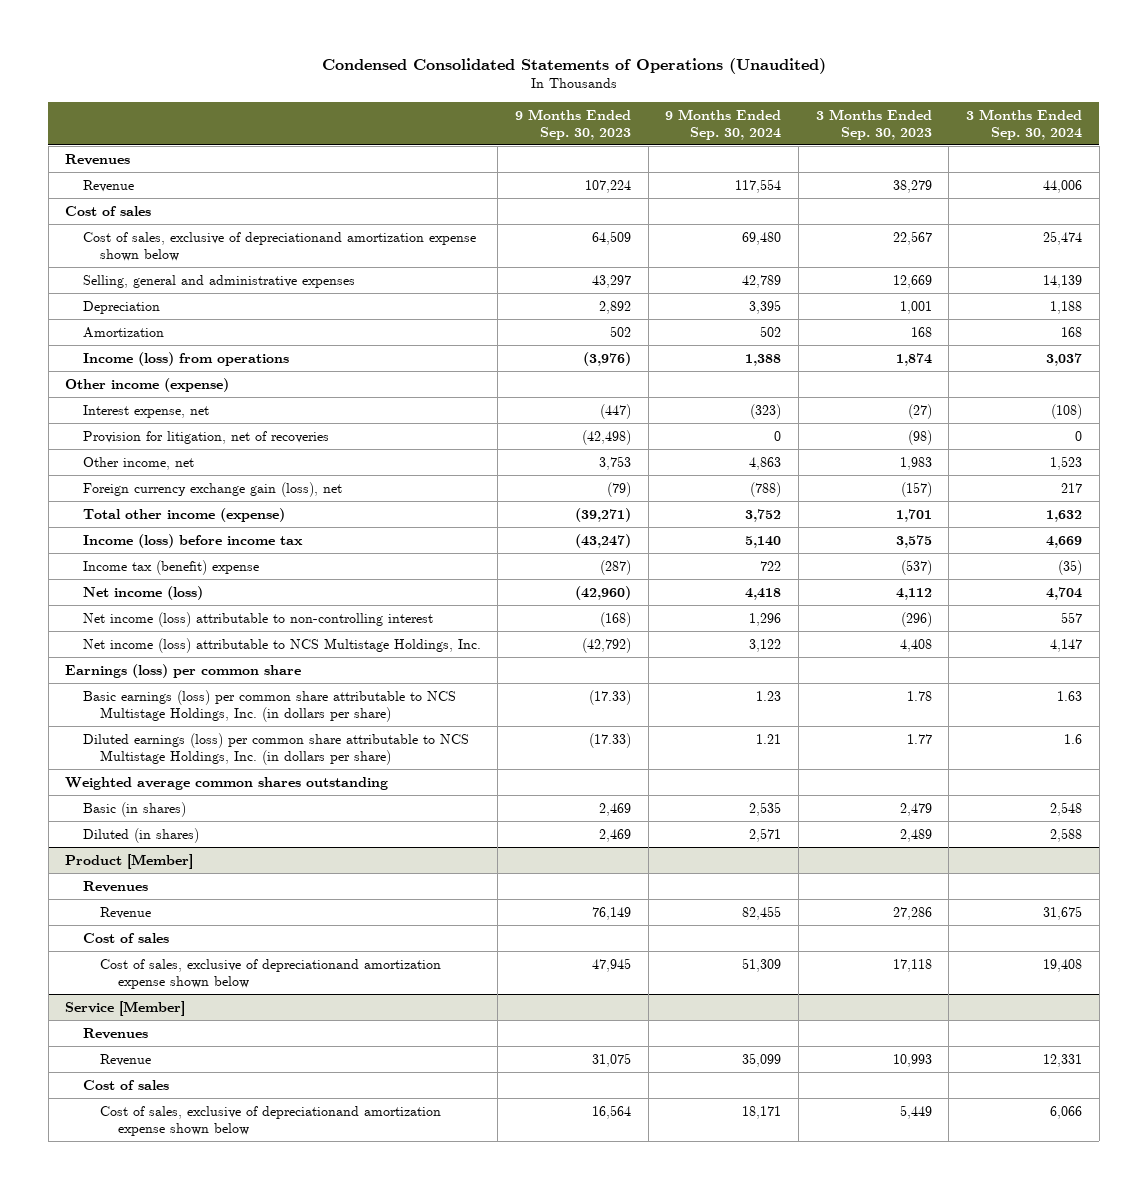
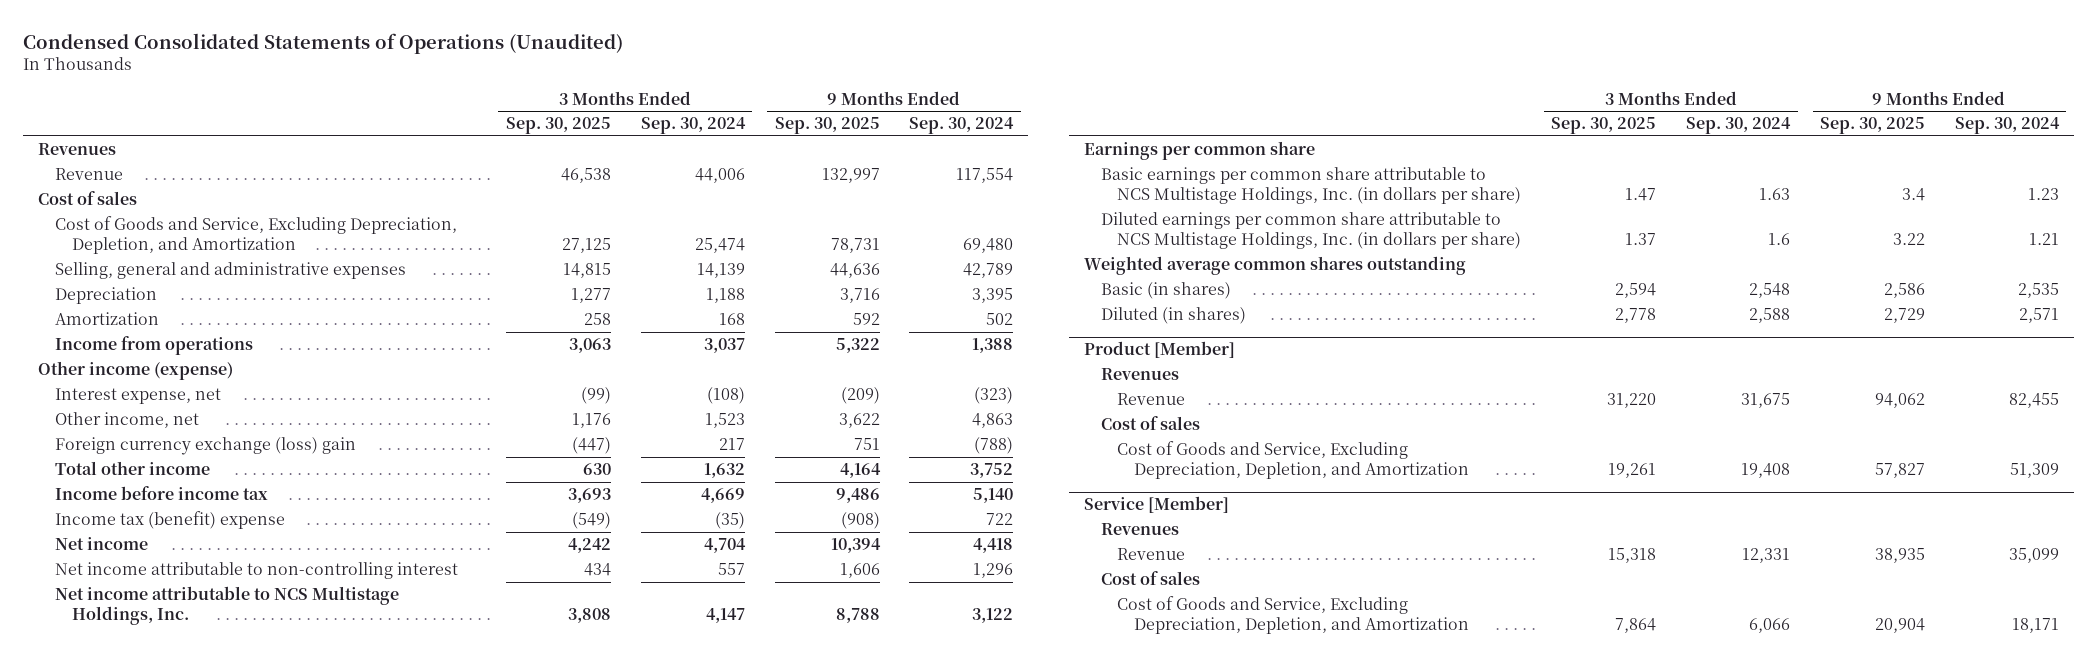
[515,108,632,140] 9 Months Ended Sep. 30, 2023 -> none
[815,108,932,140] 3 Months Ended Sep. 30, 2023 -> none
none -> [505,117,611,135] Sep. 30, 2025
none -> [774,117,880,135] Sep. 30, 2025
[82,231,476,261] Cost of sales, exclusive of depreciationand amortization expense shown below -> [55,216,458,255] Cost of Goods and Service, Excluding Depreciation, Depletion, and Amortization
[82,351,289,366] Income (loss) from operations -> [55,336,254,356] Income from operations
[82,430,329,444] Provision for litigation, net of recoveries -> none
[82,481,342,497] Foreign currency exchange gain (loss), net -> [55,437,357,456] Foreign currency exchange (loss) gain
[82,507,285,522] Total other income (expense) -> [55,461,211,476] Total other income
[82,533,303,548] Income (loss) before income tax -> [55,486,269,501] Income before income tax
[82,585,203,600] Net income (loss) -> [55,537,149,551] Net income
[82,611,433,627] Net income (loss) attributable to non-controlling interest -> [55,562,459,580] Net income attributable to non-controlling interest
[82,637,481,653] Net income (loss) attributable to NCS Multistage Holdings, Inc. -> [55,586,400,626] Net income attributable to NCS Multistage Holdings, Inc.
[65,663,302,678] Earnings (loss) per common share -> [1083,141,1315,161] Earnings per common share
[82,689,456,722] Basic earnings (loss) per common share attributable to NCS Multistage Holdings, Inc. (in dollars per share) -> [1100,167,1522,205] Basic earnings per common share attributable to NCS Multistage Holdings, Inc. (in dollars per share)
[82,732,469,765] Diluted earnings (loss) per common share attributable to NCS Multistage Holdings, Inc. (in dollars per share) -> [1100,212,1522,250] Diluted earnings per common share attributable to NCS Multistage Holdings, Inc. (in dollars per share)
[100,958,442,989] Cost of sales, exclusive of depreciationand amortization expense shown below -> [1117,441,1470,480] Cost of Goods and Service, Excluding Depreciation, Depletion, and Amortization
[100,1105,442,1136] Cost of sales, exclusive of depreciationand amortization expense shown below -> [1117,596,1470,635] Cost of Goods and Service, Excluding Depreciation, Depletion, and Amortization

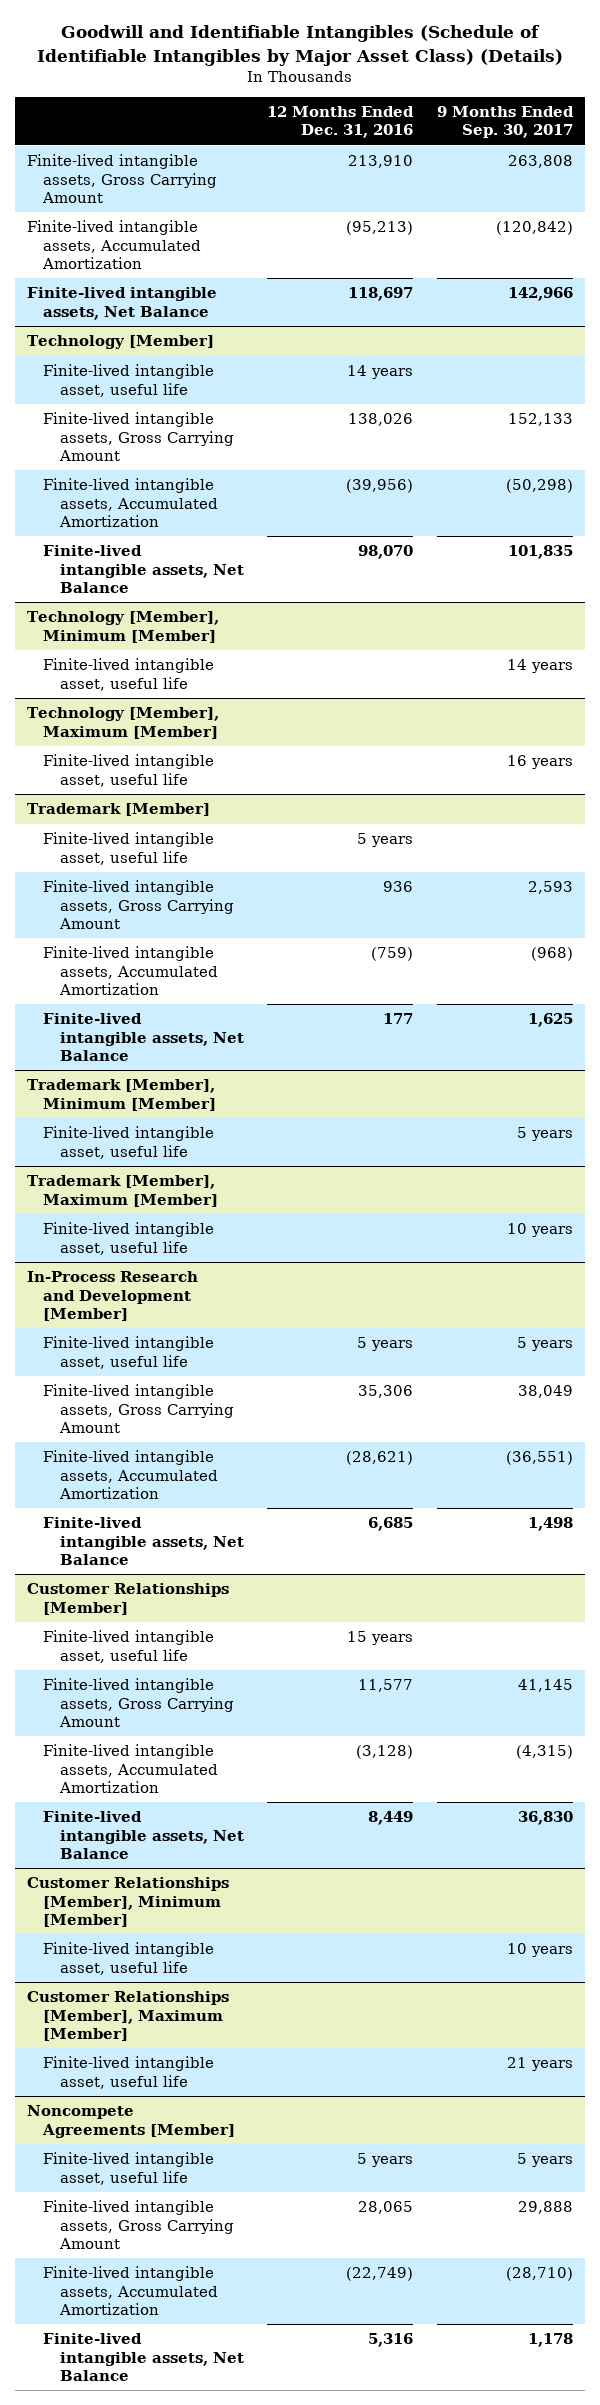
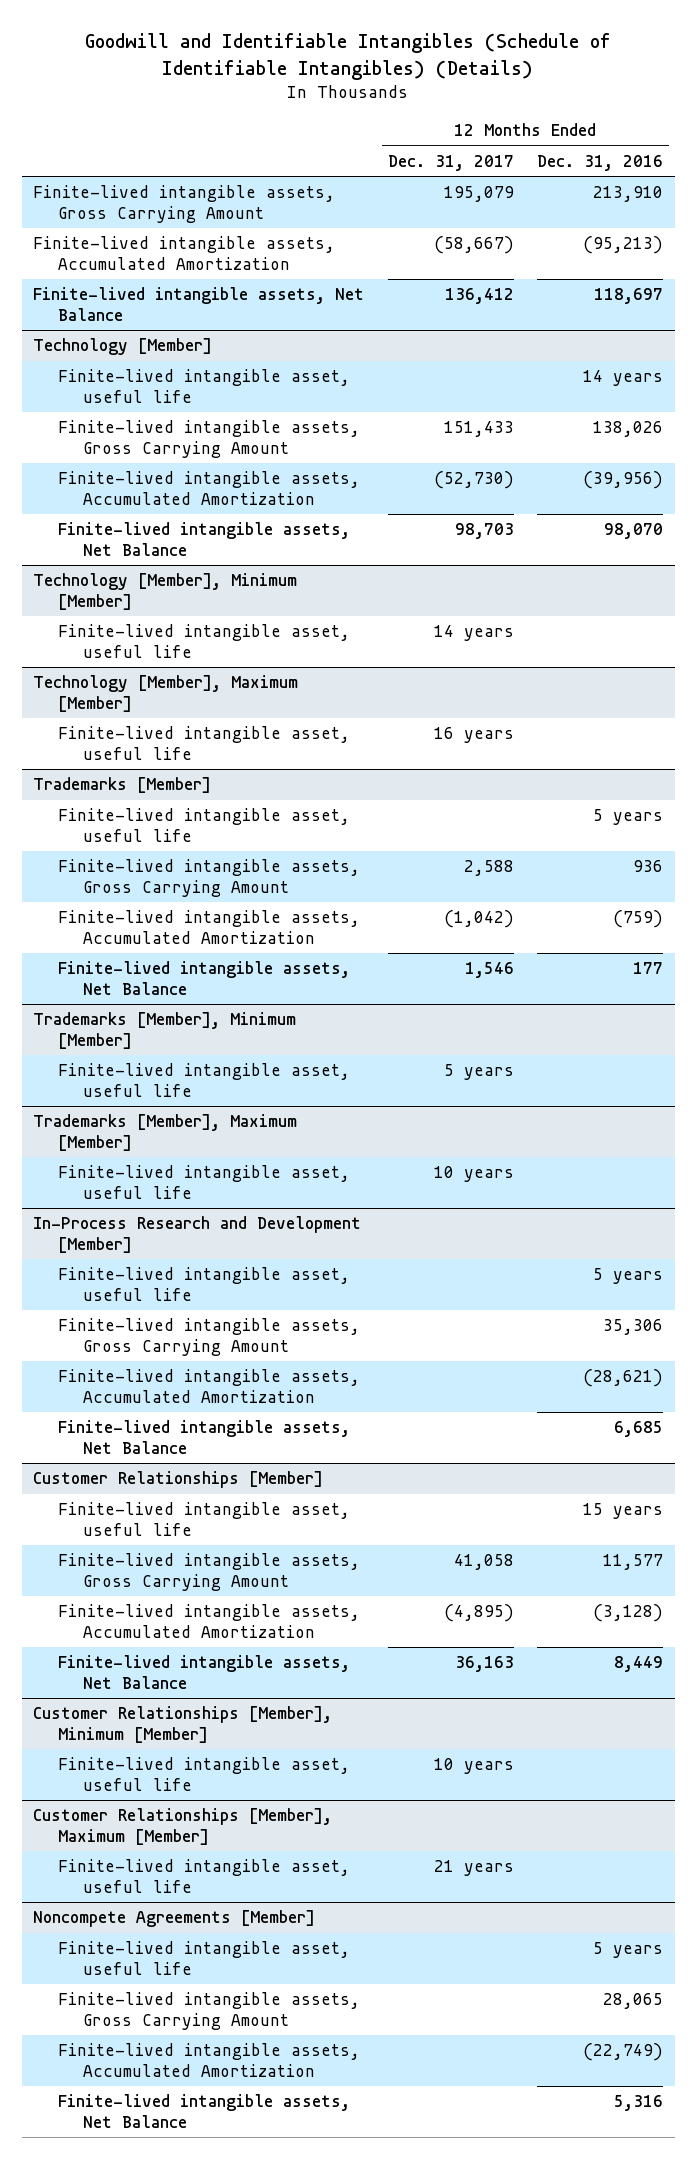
[36,25,563,66] Goodwill and Identifiable Intangibles (Schedule of Identifiable Intangibles by Major Asset Class) (Details) -> [85,33,612,80] Goodwill and Identifiable Intangibles (Schedule of Identifiable Intangibles) (Details)
[436,106,574,139] 9 Months Ended Sep. 30, 2017 -> none
none -> [387,154,514,171] Dec. 31, 2017
[26,803,210,817] Trademark [Member] -> [33,777,212,794] Trademarks [Member]
[26,1079,217,1111] Trademark [Member], Minimum [Member] -> [33,1012,297,1049] Trademarks [Member], Minimum [Member]
[26,1175,219,1207] Trademark [Member], Maximum [Member] -> [33,1114,298,1151] Trademarks [Member], Maximum [Member]

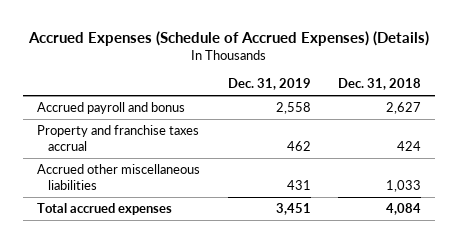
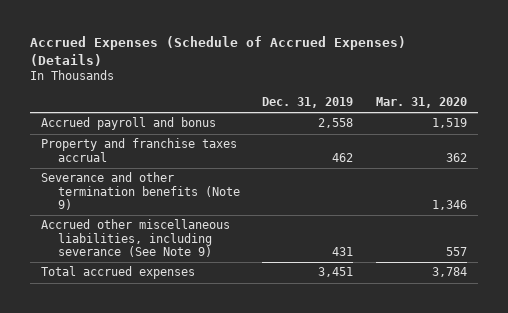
[338,78,422,91] Dec. 31, 2018 -> none
none -> [375,97,467,109] Mar. 31, 2020
none -> [41,172,240,211] Severance and other termination benefits (Note 9)
[36,164,200,190] Accrued other miscellaneous liabilities -> [41,219,231,258] Accrued other miscellaneous liabilities, including severance (See Note 9)

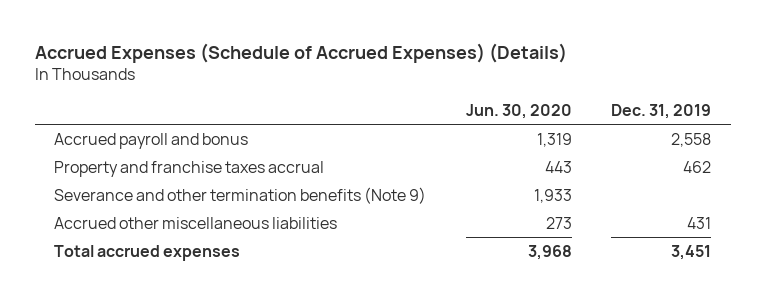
[375,97,467,109] Mar. 31, 2020 -> none
none -> [465,103,572,119] Jun. 30, 2020
[41,219,231,258] Accrued other miscellaneous liabilities, including severance (See Note 9) -> [54,216,338,229] Accrued other miscellaneous liabilities

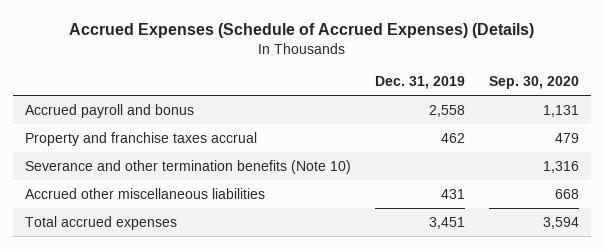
[465,103,572,119] Jun. 30, 2020 -> none
none -> [488,76,579,90] Sep. 30, 2020
[54,186,427,204] Severance and other termination benefits (Note 9) -> [25,159,352,174] Severance and other termination benefits (Note 10)

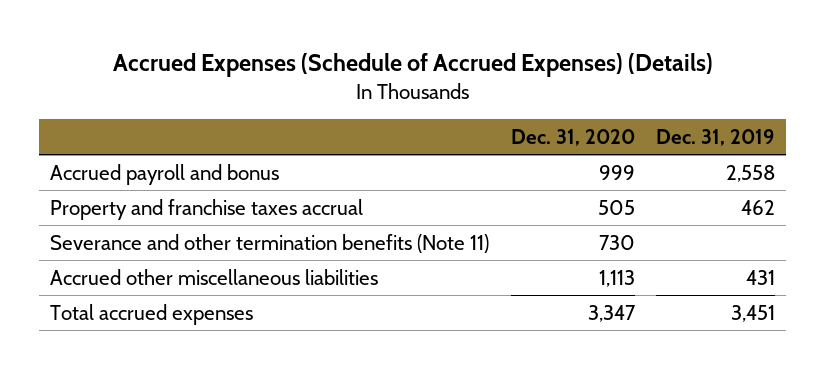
[488,76,579,90] Sep. 30, 2020 -> none
none -> [510,128,635,146] Dec. 31, 2020
[25,159,352,174] Severance and other termination benefits (Note 10) -> [49,233,489,253] Severance and other termination benefits (Note 11)

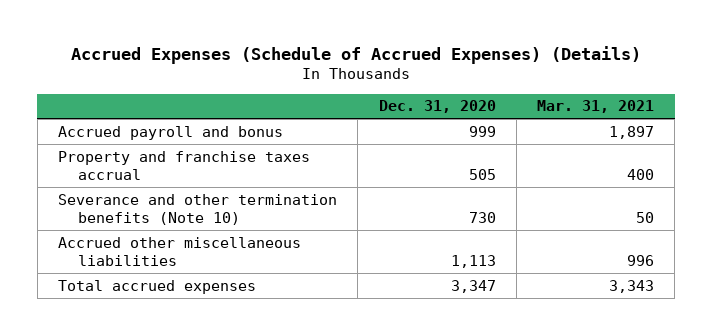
[656,128,776,146] Dec. 31, 2019 -> none
none -> [537,100,655,114] Mar. 31, 2021
[49,233,489,253] Severance and other termination benefits (Note 11) -> [58,193,338,225] Severance and other termination benefits (Note 10)

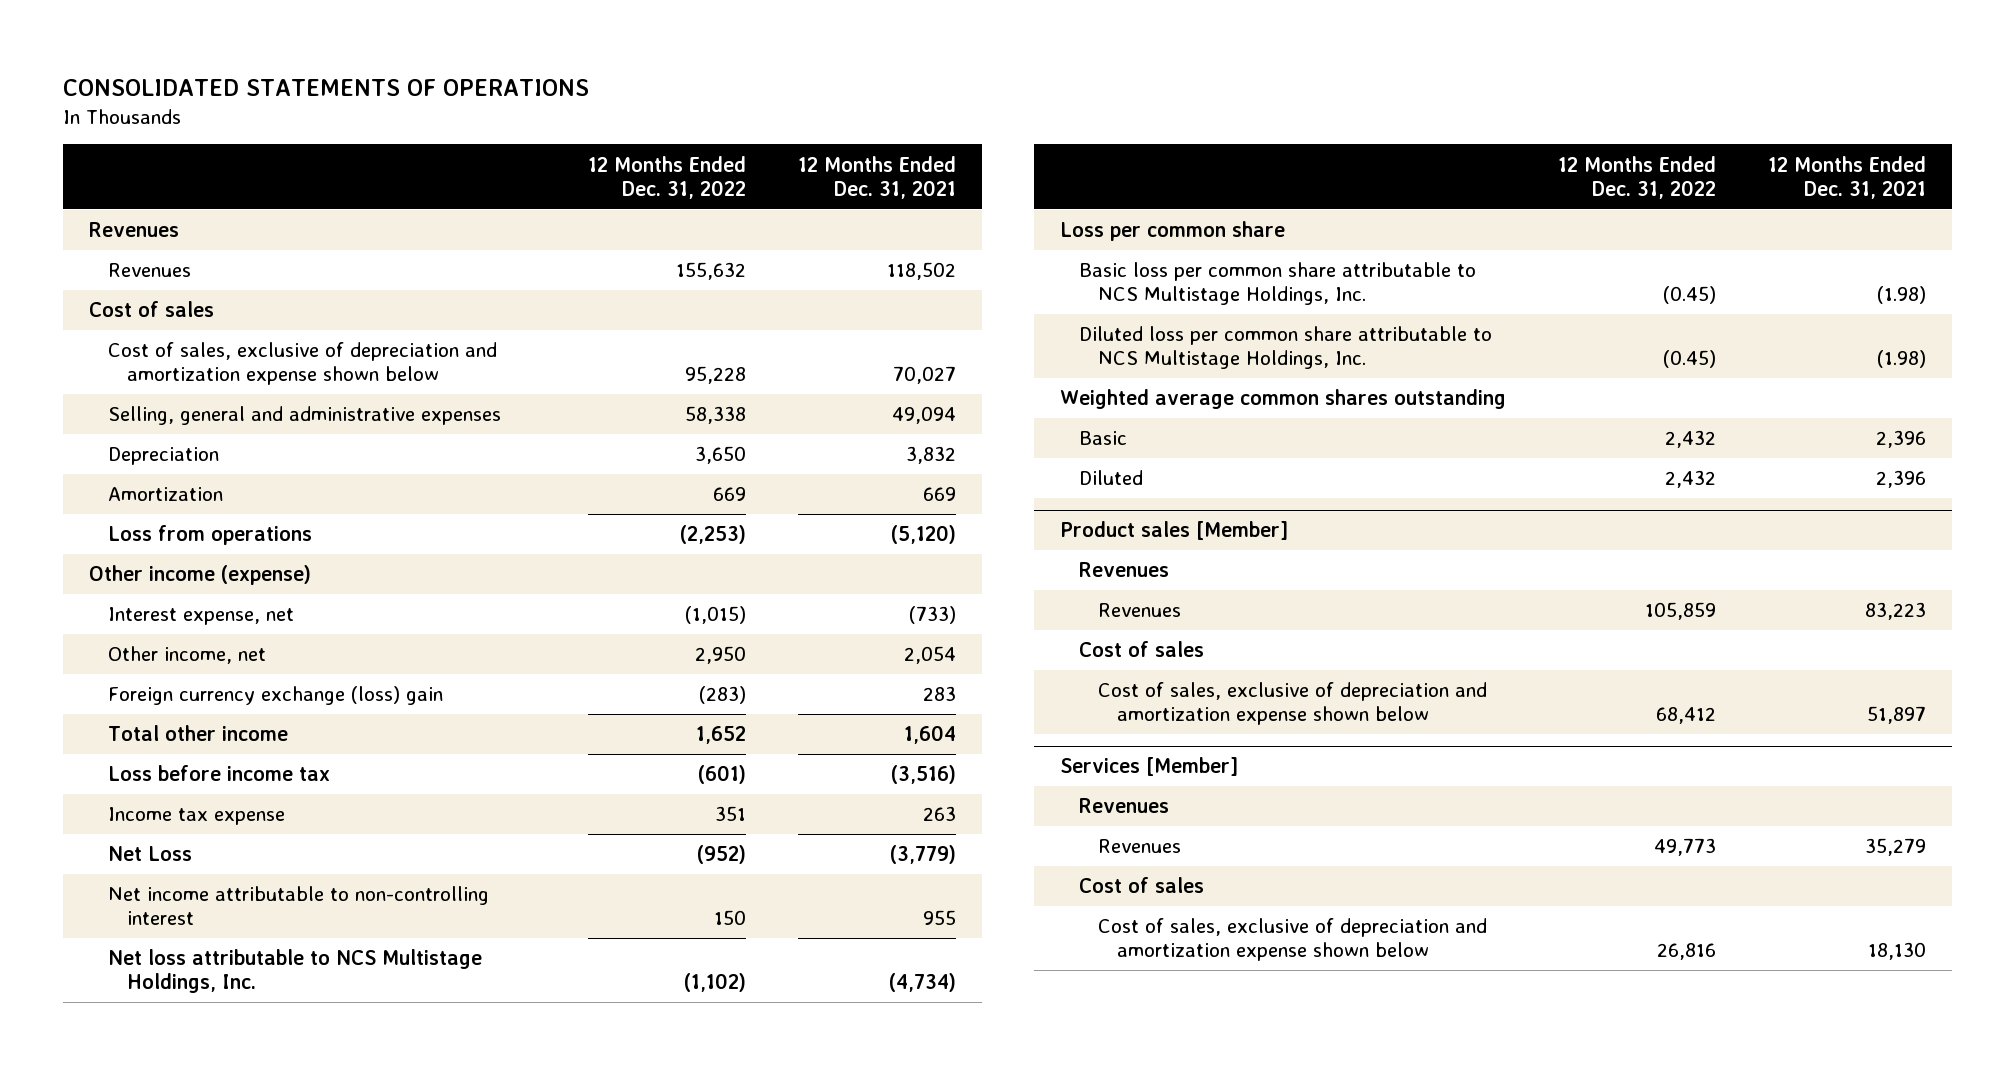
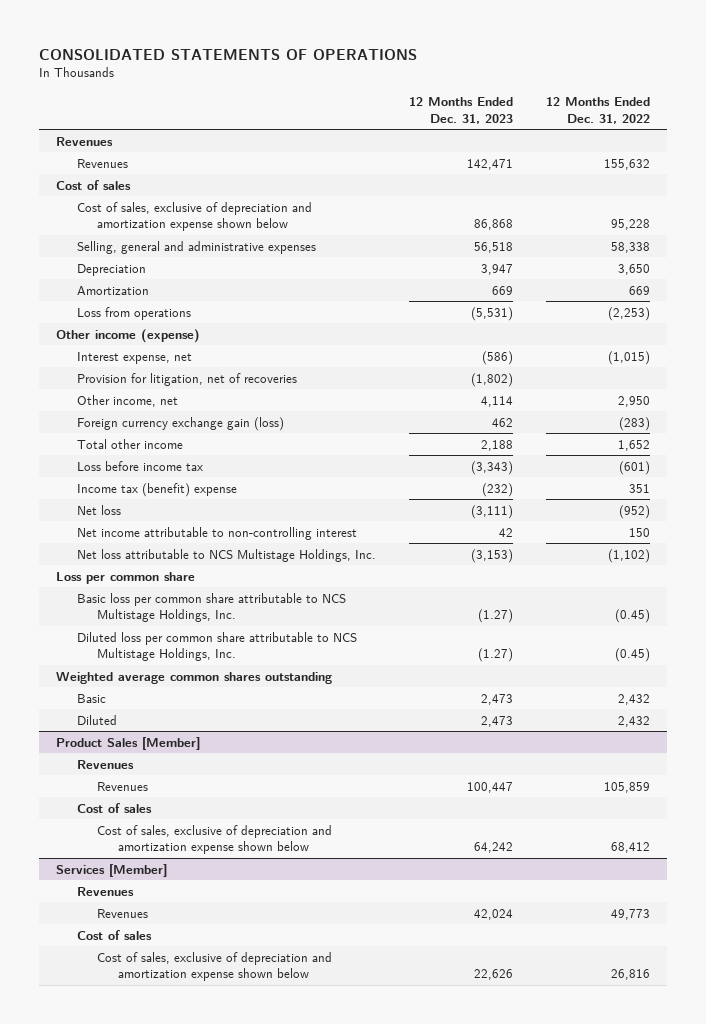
[797,155,956,199] 12 Months Ended Dec. 31, 2021 -> none
none -> [409,97,514,124] 12 Months Ended Dec. 31, 2023
none -> [76,372,297,386] Provision for litigation, net of recoveries
[108,686,444,706] Foreign currency exchange (loss) gain -> [76,416,284,431] Foreign currency exchange gain (loss)
[108,807,286,826] Income tax expense -> [76,482,237,497] Income tax (benefit) expense
[108,846,193,862] Net Loss -> [76,504,121,515] Net loss
[1059,521,1288,541] Product sales [Member] -> [56,736,201,750] Product Sales [Member]

